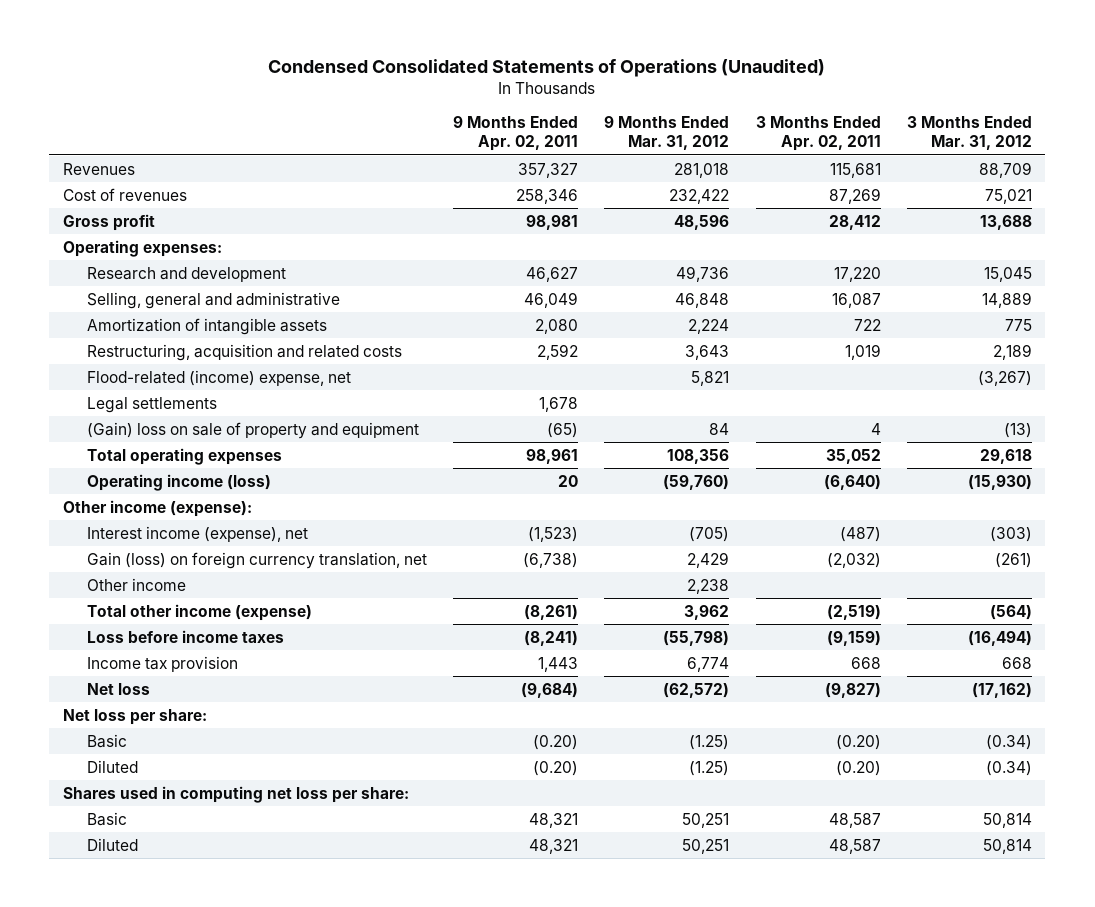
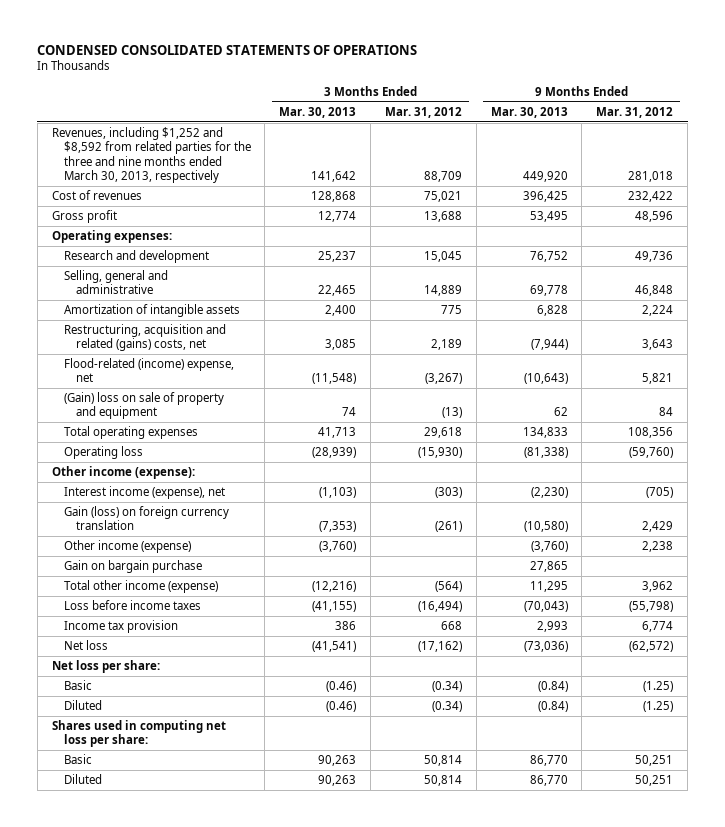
[268,59,826,78] Condensed Consolidated Statements of Operations (Unaudited) -> [37,44,418,55] CONDENSED CONSOLIDATED STATEMENTS OF OPERATIONS
[453,116,579,152] 9 Months Ended Apr. 02, 2011 -> none
[755,116,881,152] 3 Months Ended Apr. 02, 2011 -> none
none -> [279,106,357,118] Mar. 30, 2013
none -> [490,106,568,118] Mar. 30, 2013
[62,162,135,175] Revenues -> [51,127,251,184] Revenues, including $1,252 and $8,592 from related parties for the three and nine months ended March 30, 2013, respectively
[86,343,402,361] Restructuring, acquisition and related costs -> [63,324,226,352] Restructuring, acquisition and related (gains) costs, net
[86,396,217,413] Legal settlements -> none
[86,473,271,491] Operating income (loss) -> [63,446,143,460] Operating loss
[86,551,427,569] Gain (loss) on foreign currency translation, net -> [63,506,229,531] Gain (loss) on foreign currency translation
[86,577,186,591] Other income -> [63,540,191,554] Other income (expense)
none -> [63,560,202,574] Gain on bargain purchase

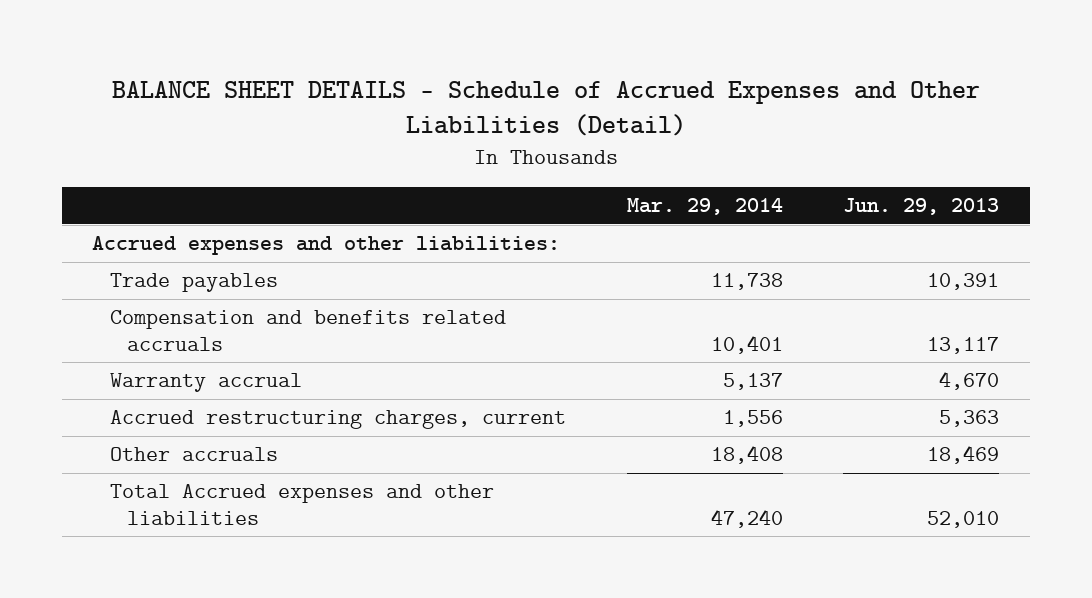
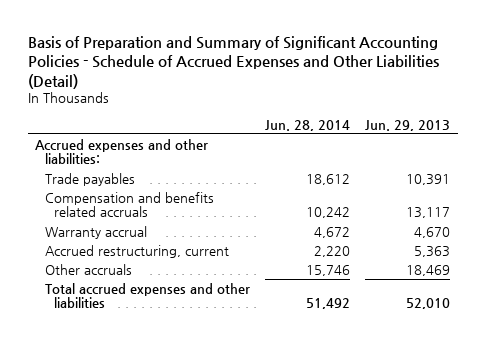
[111,80,980,137] BALANCE SHEET DETAILS - Schedule of Accrued Expenses and Other Liabilities (Detail) -> [27,36,439,89] Basis of Preparation and Summary of Significant Accounting Policies - Schedule of Accrued Expenses and Other Liabilities (Detail)
[626,198,783,216] Mar. 29, 2014 -> none
none -> [264,119,350,131] Jun. 28, 2014
[109,410,566,430] Accrued restructuring charges, current -> [44,244,229,258] Accrued restructuring, current
[109,484,494,526] Total Accrued expenses and other liabilities -> [44,282,250,309] Total accrued expenses and other liabilities

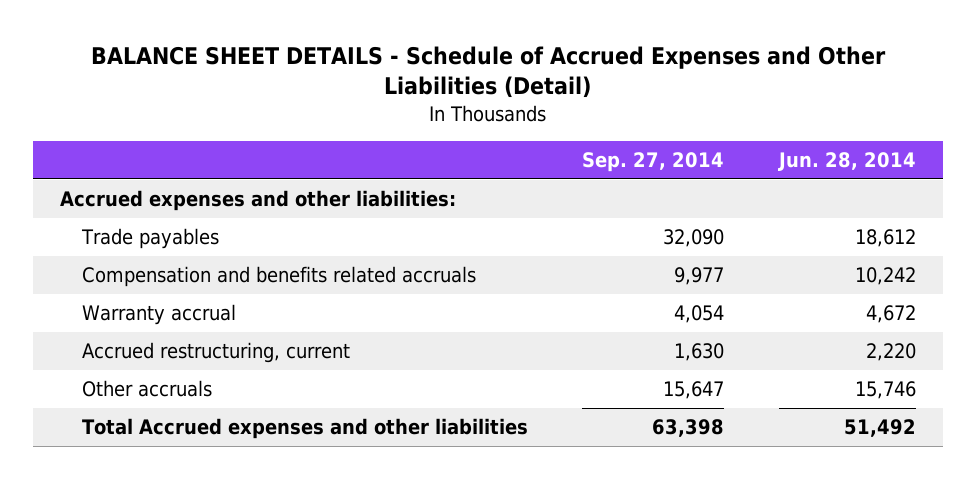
[27,36,439,89] Basis of Preparation and Summary of Significant Accounting Policies - Schedule of Accrued Expenses and Other Liabilities (Detail) -> [91,45,887,99] BALANCE SHEET DETAILS - Schedule of Accrued Expenses and Other Liabilities (Detail)
[365,119,451,131] Jun. 29, 2013 -> none
none -> [582,152,725,173] Sep. 27, 2014
[44,282,250,309] Total accrued expenses and other liabilities -> [81,418,528,440] Total Accrued expenses and other liabilities

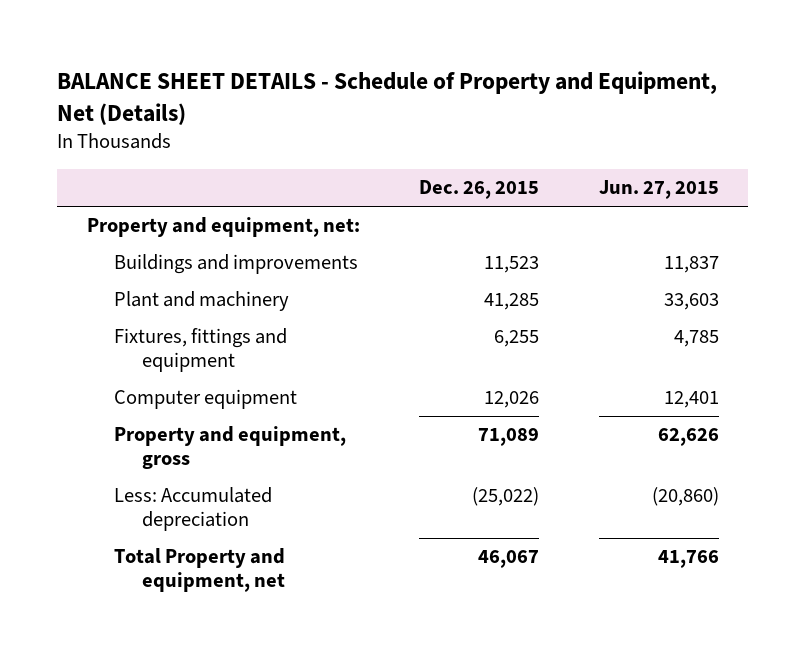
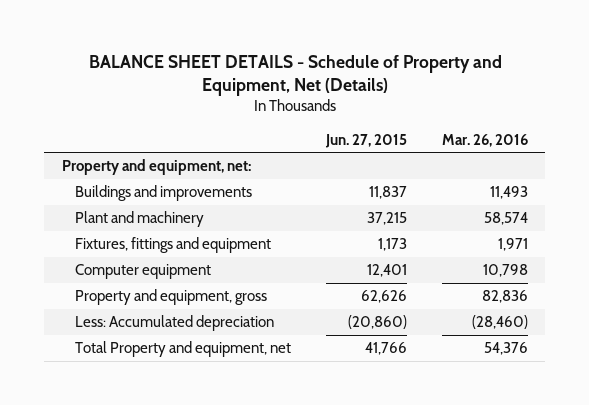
[419,180,540,200] Dec. 26, 2015 -> none
none -> [441,133,528,147] Mar. 26, 2016
[663,293,719,311] 33,603 -> [366,212,407,226] 37,215
[673,330,719,348] 4,785 -> [377,238,407,252] 1,173

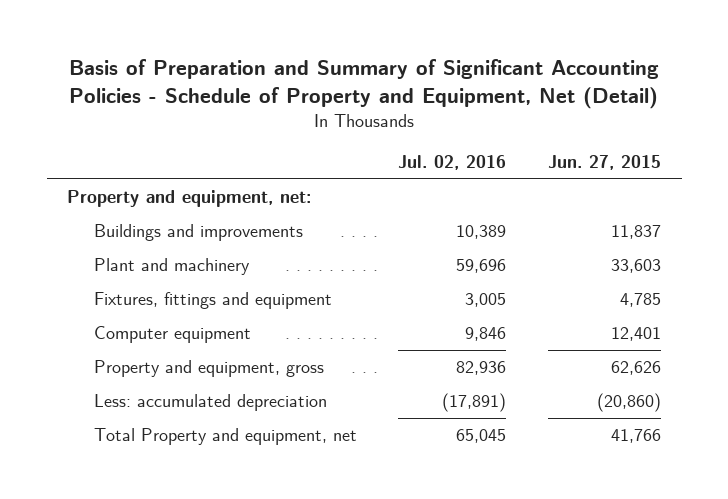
[88,54,502,97] BALANCE SHEET DETAILS - Schedule of Property and Equipment, Net (Details) -> [69,58,660,109] Basis of Preparation and Summary of Significant Accounting Policies - Schedule of Property and Equipment, Net (Detail)
[441,133,528,147] Mar. 26, 2016 -> none
none -> [398,155,507,171] Jul. 02, 2016
[366,212,407,226] 37,215 -> [610,259,661,274] 33,603
[377,238,407,252] 1,173 -> [619,293,661,308] 4,785
[74,315,274,332] Less: Accumulated depreciation -> [94,394,328,412] Less: accumulated depreciation

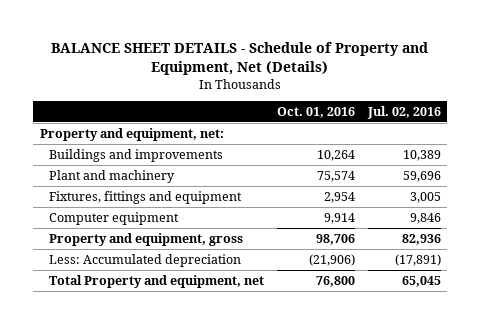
[69,58,660,109] Basis of Preparation and Summary of Significant Accounting Policies - Schedule of Property and Equipment, Net (Detail) -> [51,41,429,75] BALANCE SHEET DETAILS - Schedule of Property and Equipment, Net (Details)
[547,155,661,171] Jun. 27, 2015 -> none
none -> [276,106,355,118] Oct. 01, 2016
[94,394,328,412] Less: accumulated depreciation -> [49,253,242,267] Less: Accumulated depreciation

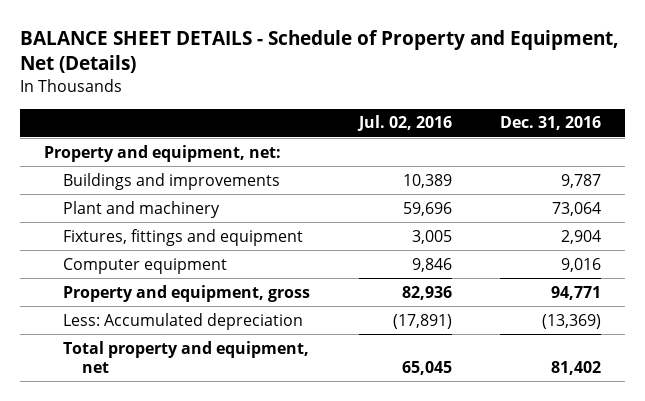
[276,106,355,118] Oct. 01, 2016 -> none
none -> [500,116,602,131] Dec. 31, 2016
[49,274,265,288] Total Property and equipment, net -> [63,340,310,373] Total property and equipment, net

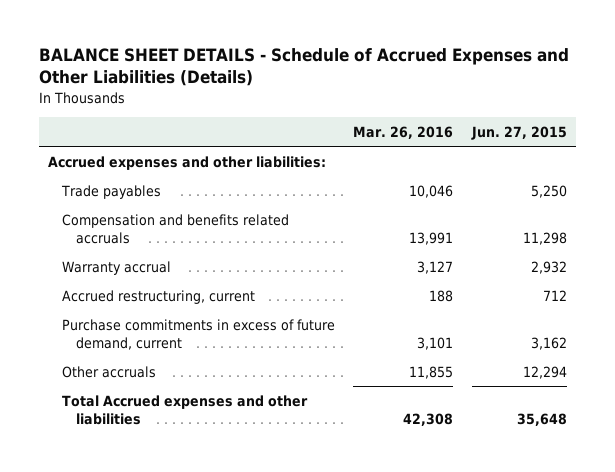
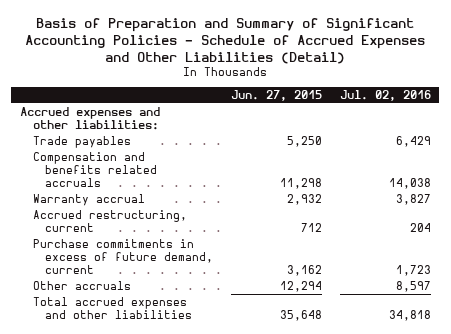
[39,48,570,87] BALANCE SHEET DETAILS - Schedule of Accrued Expenses and Other Liabilities (Details) -> [25,18,426,64] Basis of Preparation and Summary of Significant Accounting Policies - Schedule of Accrued Expenses and Other Liabilities (Detail)
[353,125,454,139] Mar. 26, 2016 -> none
none -> [339,90,431,102] Jul. 02, 2016
[62,394,309,425] Total Accrued expenses and other liabilities -> [32,297,192,320] Total accrued expenses and other liabilities

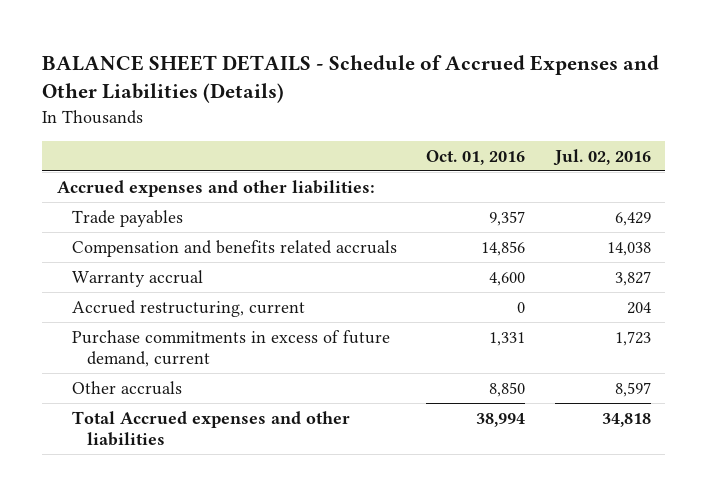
[25,18,426,64] Basis of Preparation and Summary of Significant Accounting Policies - Schedule of Accrued Expenses and Other Liabilities (Detail) -> [42,55,660,104] BALANCE SHEET DETAILS - Schedule of Accrued Expenses and Other Liabilities (Details)
[230,90,322,102] Jun. 27, 2015 -> none
none -> [426,149,526,165] Oct. 01, 2016
[32,297,192,320] Total accrued expenses and other liabilities -> [71,410,350,446] Total Accrued expenses and other liabilities

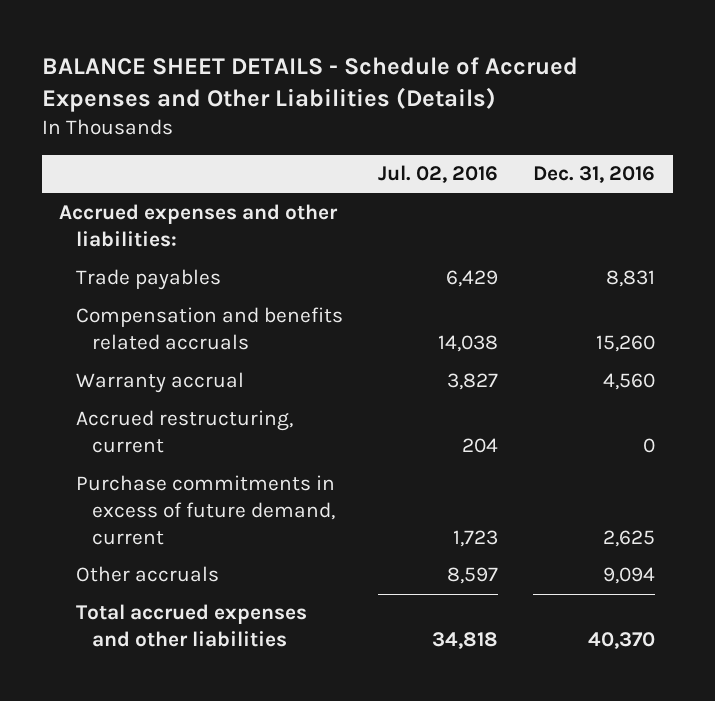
[426,149,526,165] Oct. 01, 2016 -> none
none -> [533,166,656,184] Dec. 31, 2016
[71,410,350,446] Total Accrued expenses and other liabilities -> [75,604,307,648] Total accrued expenses and other liabilities

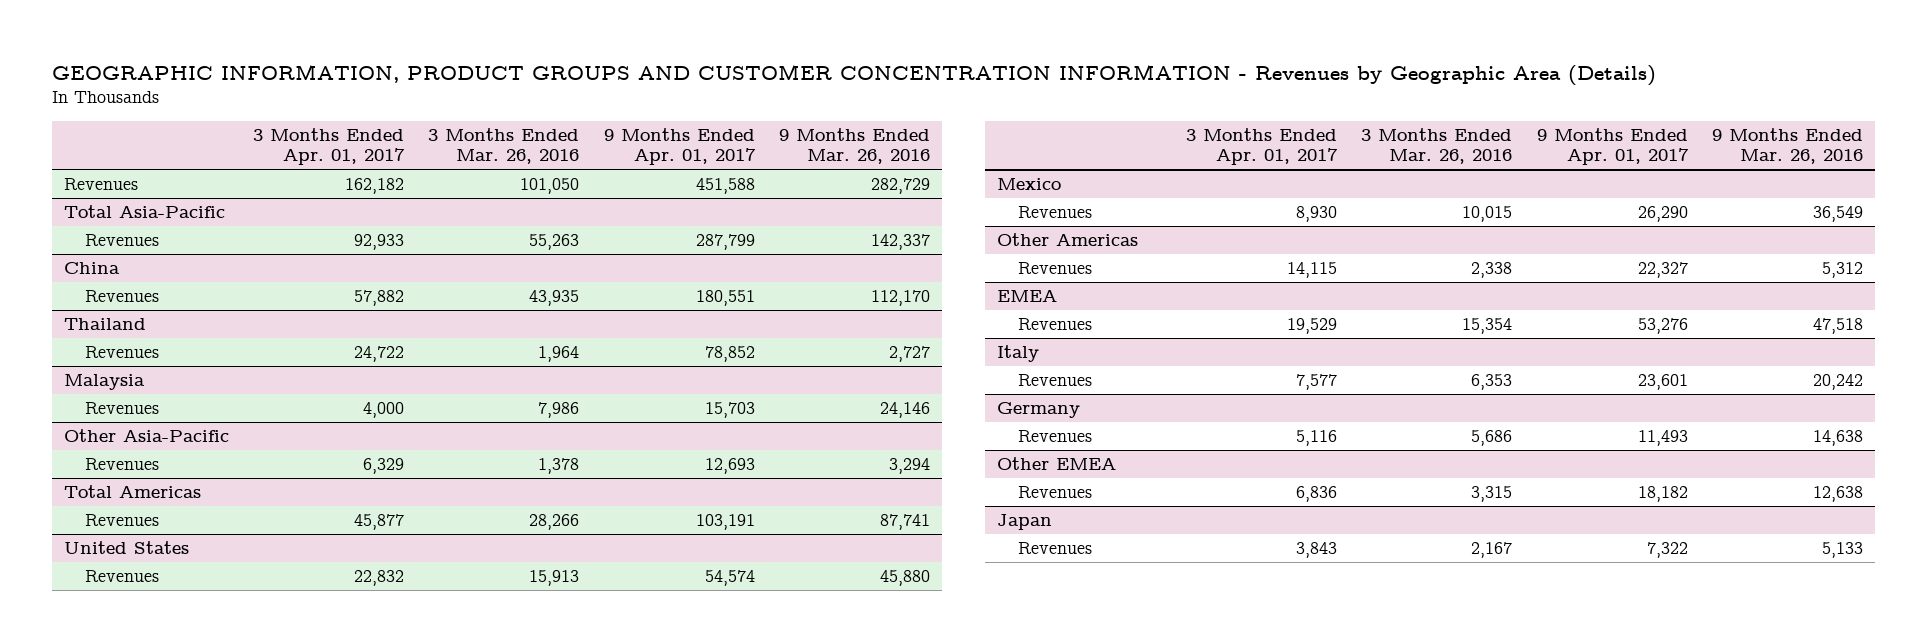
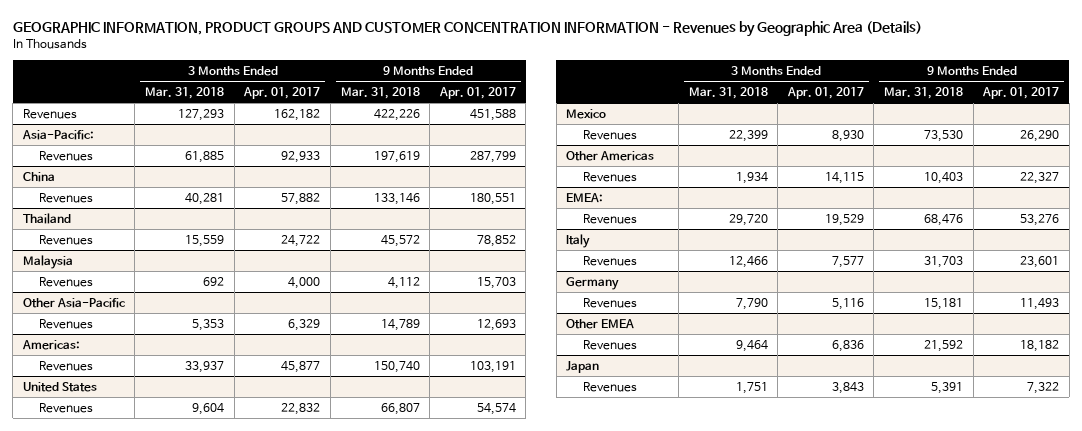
[428,127,580,165] 3 Months Ended Mar. 26, 2016 -> none
[778,127,930,165] 9 Months Ended Mar. 26, 2016 -> none
none -> [145,87,225,100] Mar. 31, 2018
none -> [340,87,420,100] Mar. 31, 2018
[64,205,226,219] Total Asia-Pacific -> [21,129,94,140] Asia-Pacific:
[64,485,202,499] Total Americas -> [21,339,80,350] Americas:
[997,290,1058,303] EMEA -> [566,192,604,203] EMEA:

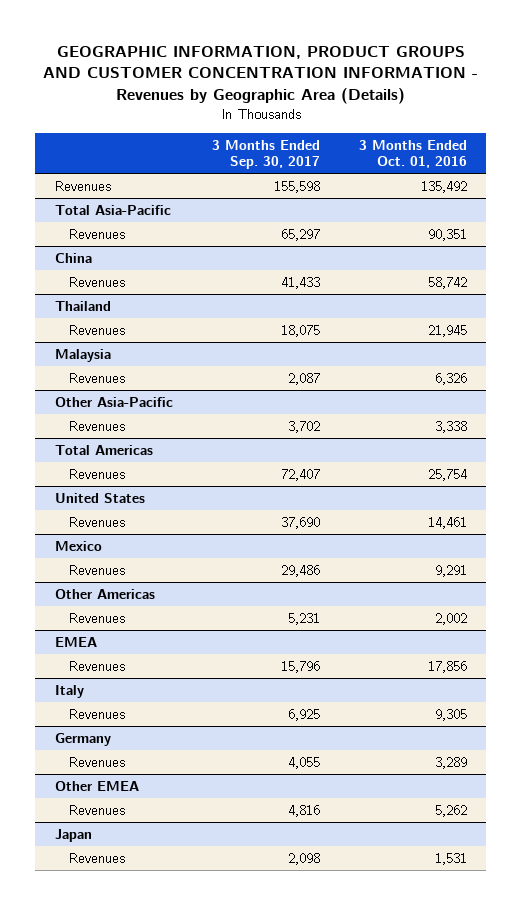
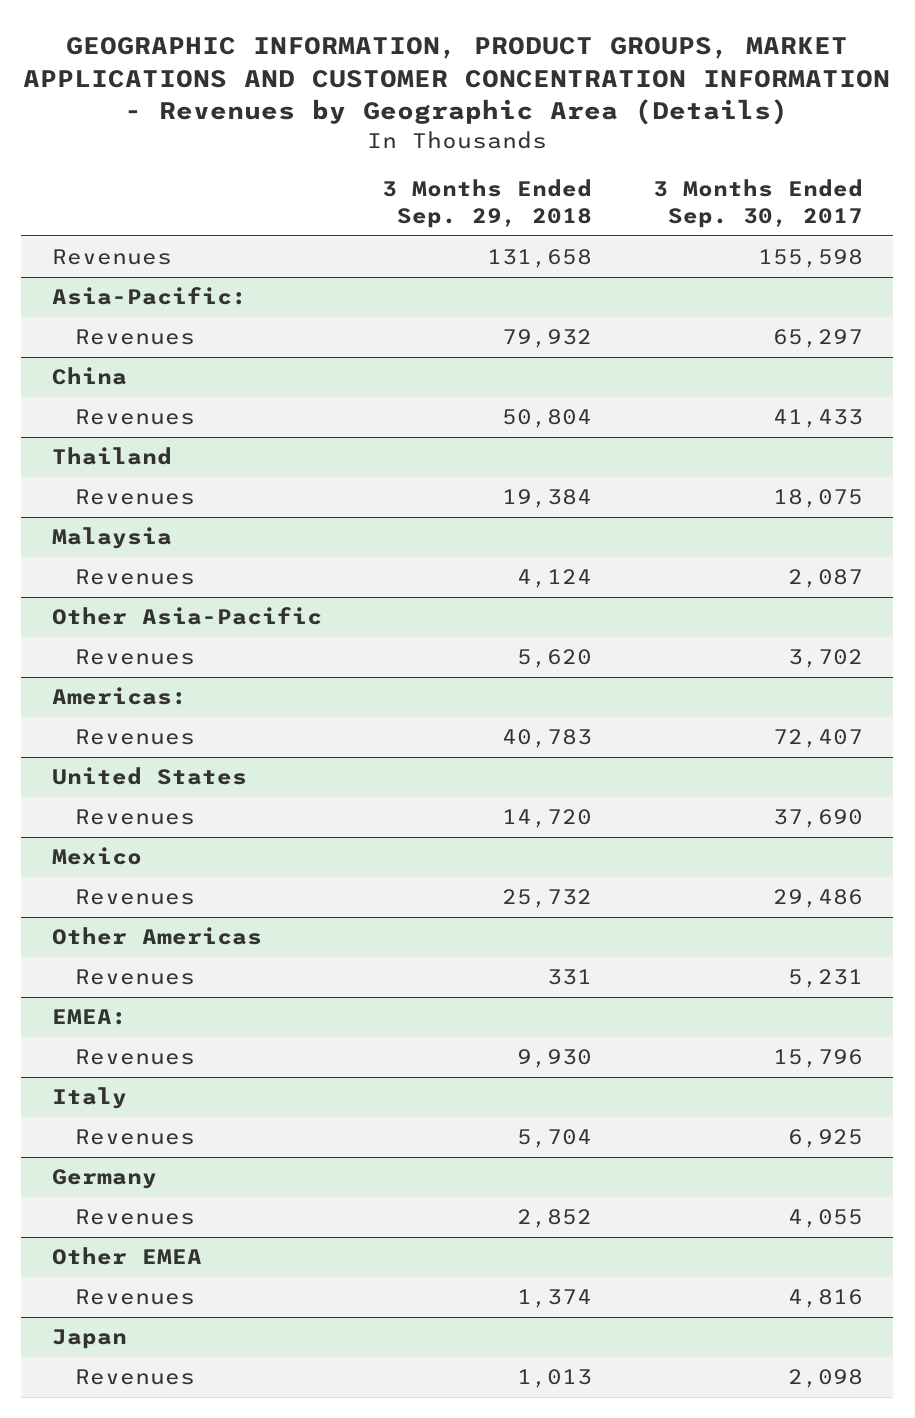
[42,45,478,105] GEOGRAPHIC INFORMATION, PRODUCT GROUPS AND CUSTOMER CONCENTRATION INFORMATION - Revenues by Geographic Area (Details) -> [23,37,891,126] GEOGRAPHIC INFORMATION, PRODUCT GROUPS, MARKET APPLICATIONS AND CUSTOMER CONCENTRATION INFORMATION - Revenues by Geographic Area (Details)
[358,139,467,169] 3 Months Ended Oct. 01, 2016 -> none
none -> [382,179,593,229] 3 Months Ended Sep. 29, 2018
[54,204,171,215] Total Asia-Pacific -> [51,287,247,306] Asia-Pacific:
[54,444,153,455] Total Americas -> [51,687,187,706] Americas:
[54,636,97,647] EMEA -> [51,1009,127,1026] EMEA:

